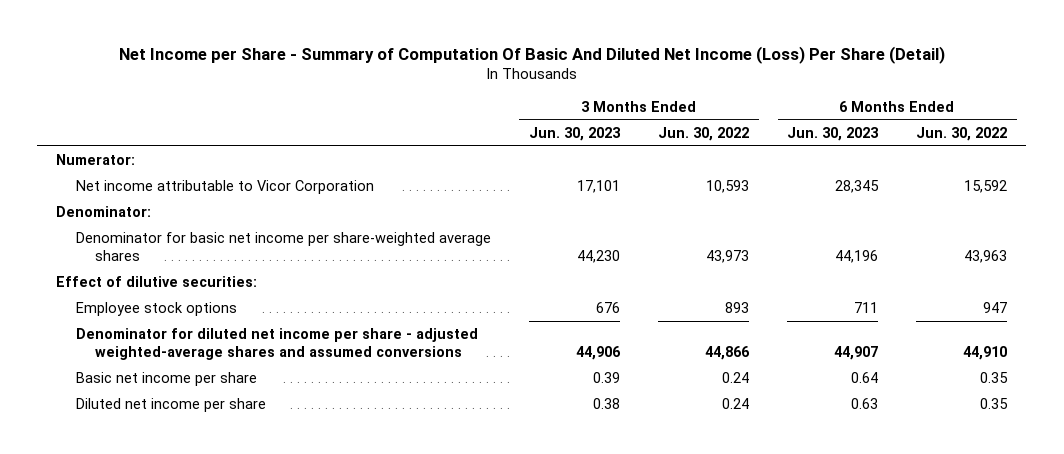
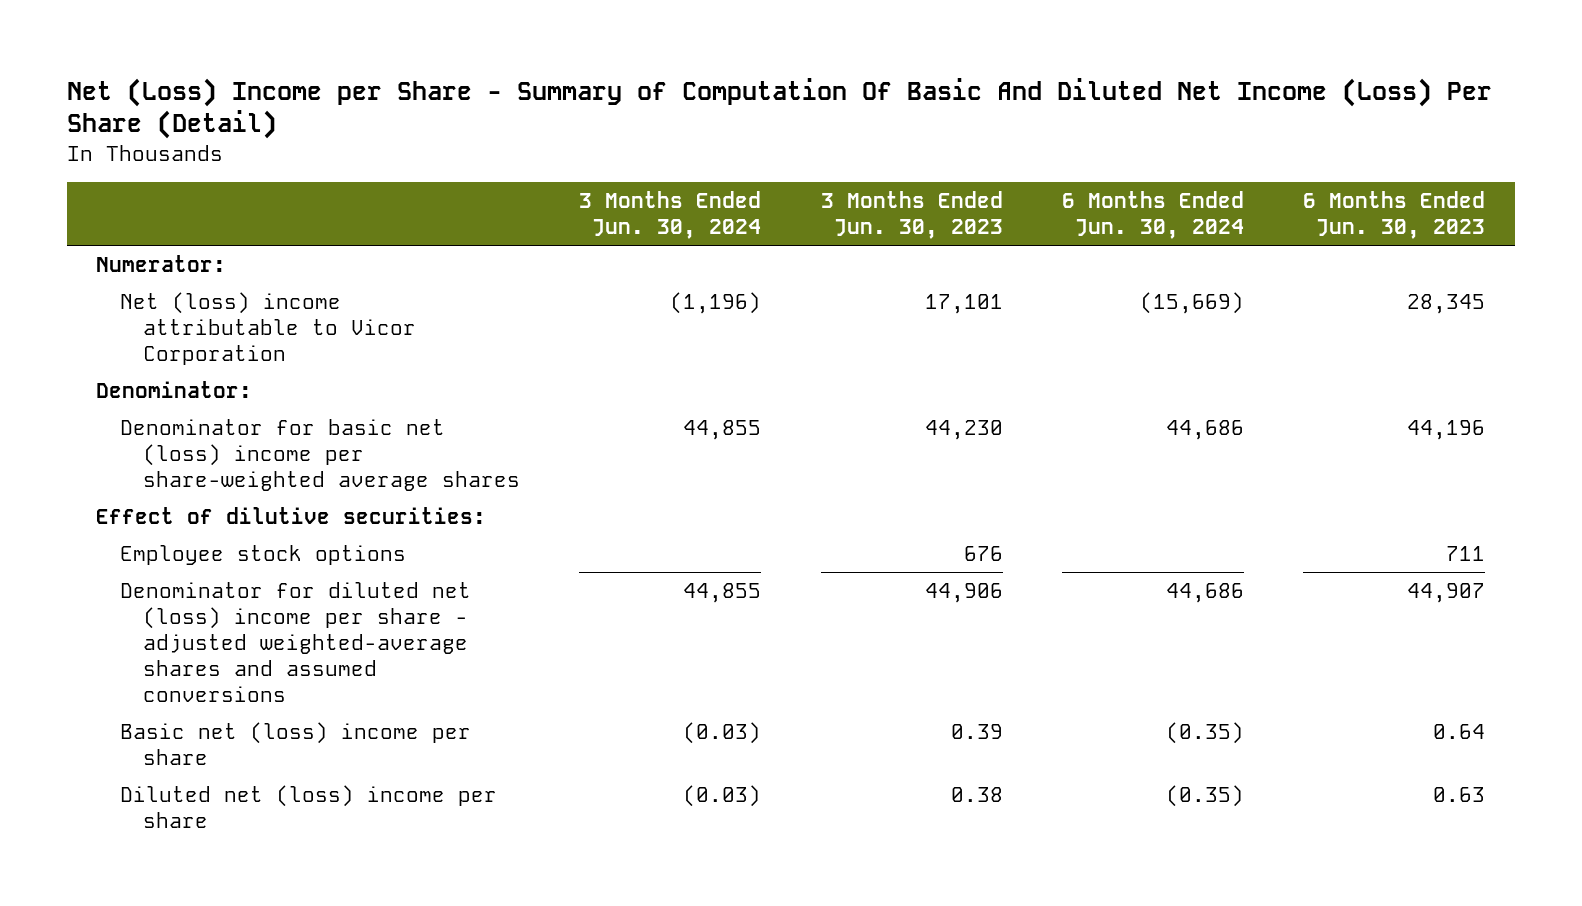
[118,45,945,64] Net Income per Share - Summary of Computation Of Basic And Diluted Net Income (Loss) Per Share (Detail) -> [66,77,1492,140] Net (Loss) Income per Share - Summary of Computation Of Basic And Diluted Net Income (Loss) Per Share (Detail)
[657,126,749,141] Jun. 30, 2022 -> none
[916,126,1008,141] Jun. 30, 2022 -> none
none -> [579,190,762,239] 3 Months Ended Jun. 30, 2024
none -> [1062,190,1245,239] 6 Months Ended Jun. 30, 2024
[75,180,374,195] Net income attributable to Vicor Corporation -> [119,291,416,365] Net (loss) income attributable to Vicor Corporation
[75,232,491,261] Denominator for basic net income per share-weighted average shares -> [119,418,520,491] Denominator for basic net (loss) income per share-weighted average shares
[75,328,478,360] Denominator for diluted net income per share - adjusted weighted-average shares and assumed conversions -> [119,581,471,702] Denominator for diluted net (loss) income per share - adjusted weighted-average shares and assumed conversions
[75,372,257,387] Basic net income per share -> [119,721,471,765] Basic net (loss) income per share
[75,398,266,413] Diluted net income per share -> [119,784,497,828] Diluted net (loss) income per share

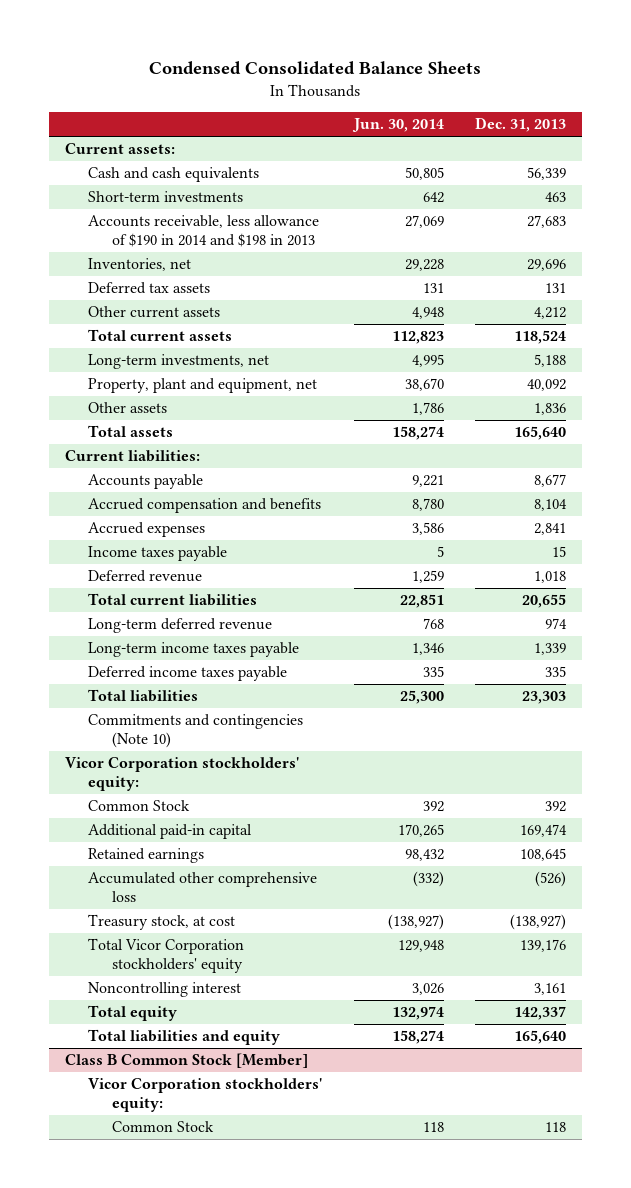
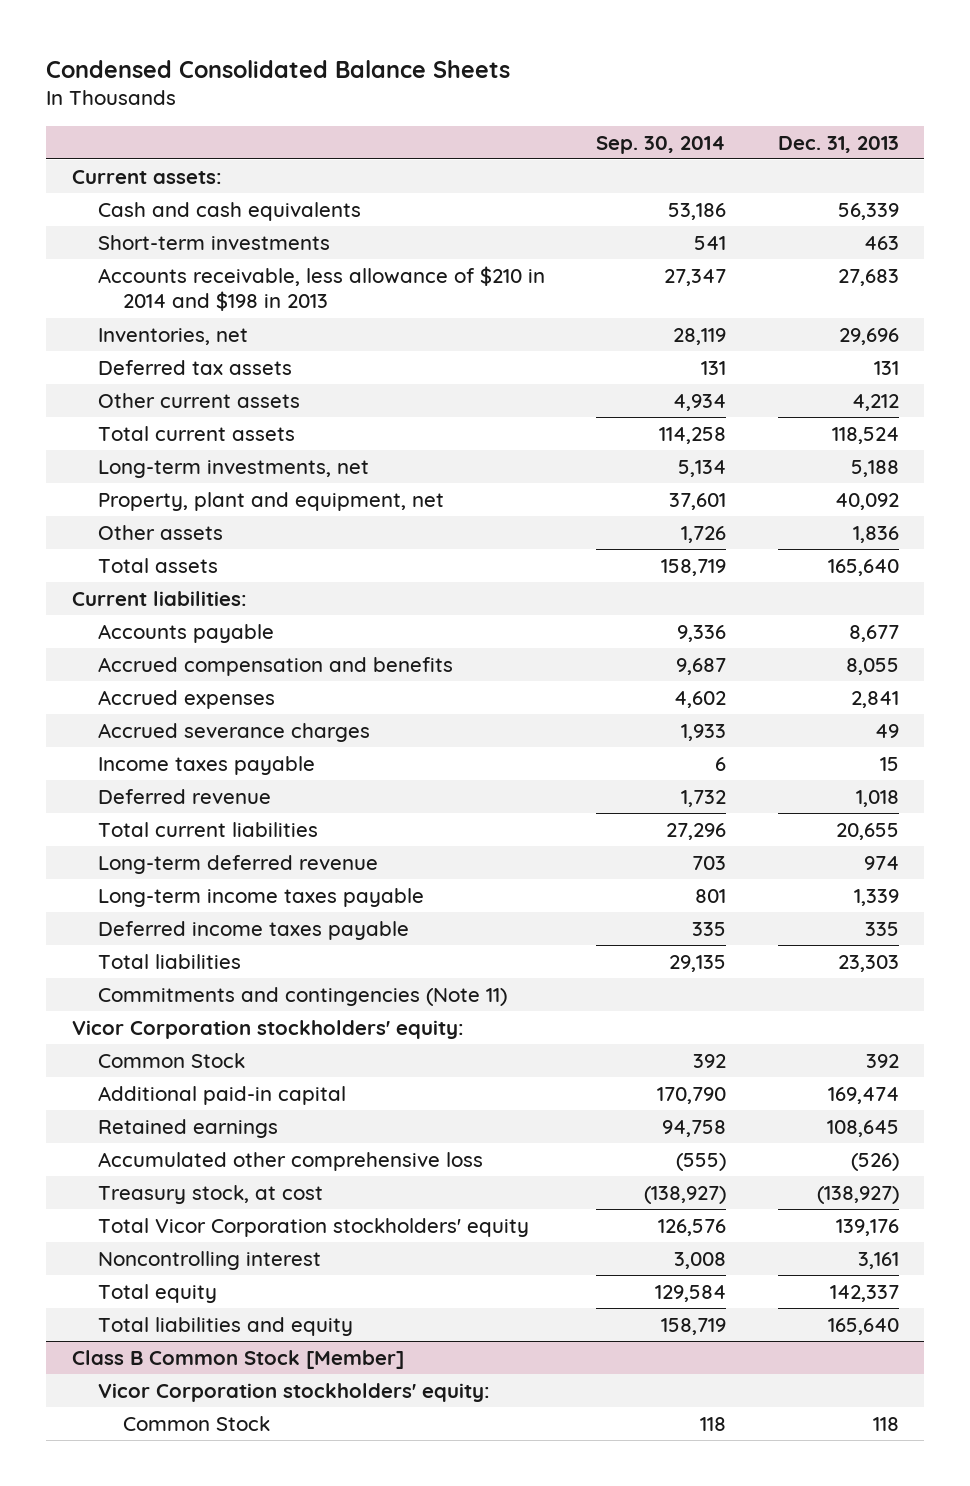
[351,118,444,133] Jun. 30, 2014 -> none
none -> [596,135,727,154] Sep. 30, 2014
[88,215,320,248] Accounts receivable, less allowance of $190 in 2014 and $198 in 2013 -> [97,265,545,312] Accounts receivable, less allowance of $210 in 2014 and $198 in 2013
[534,499,568,512] 8,104 -> [845,657,899,675] 8,055
none -> [97,722,370,742] Accrued severance charges
[88,714,304,749] Commitments and contingencies (Note 10) -> [97,986,507,1006] Commitments and contingencies (Note 11)

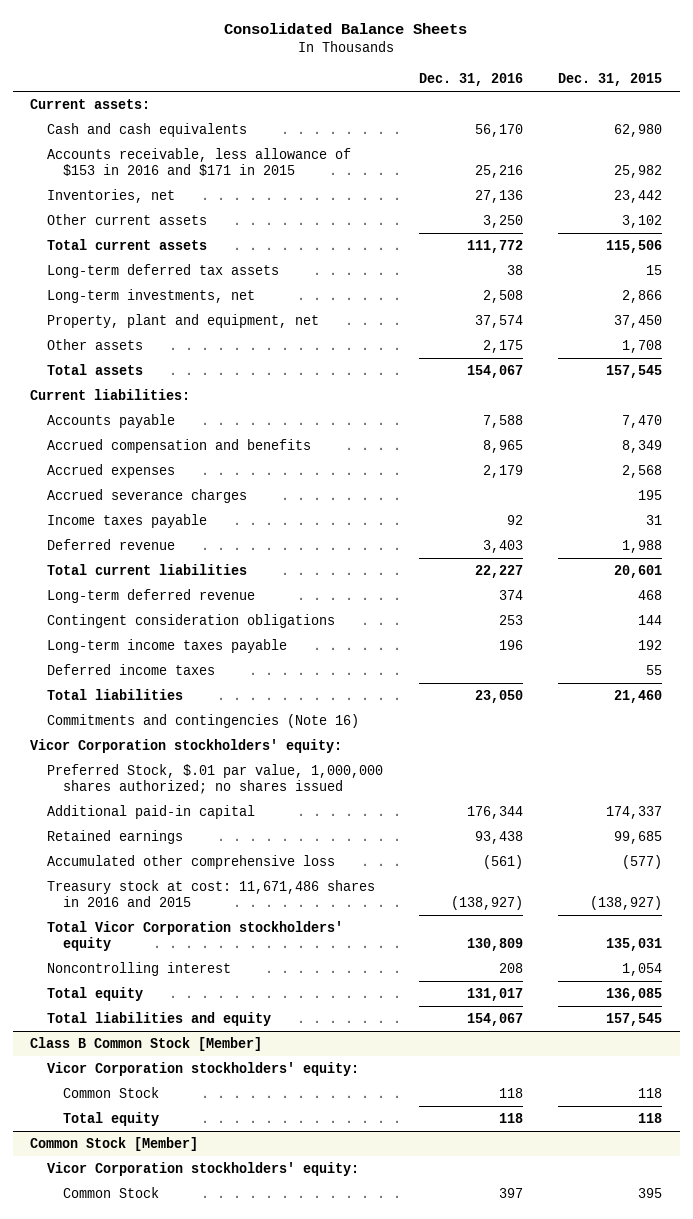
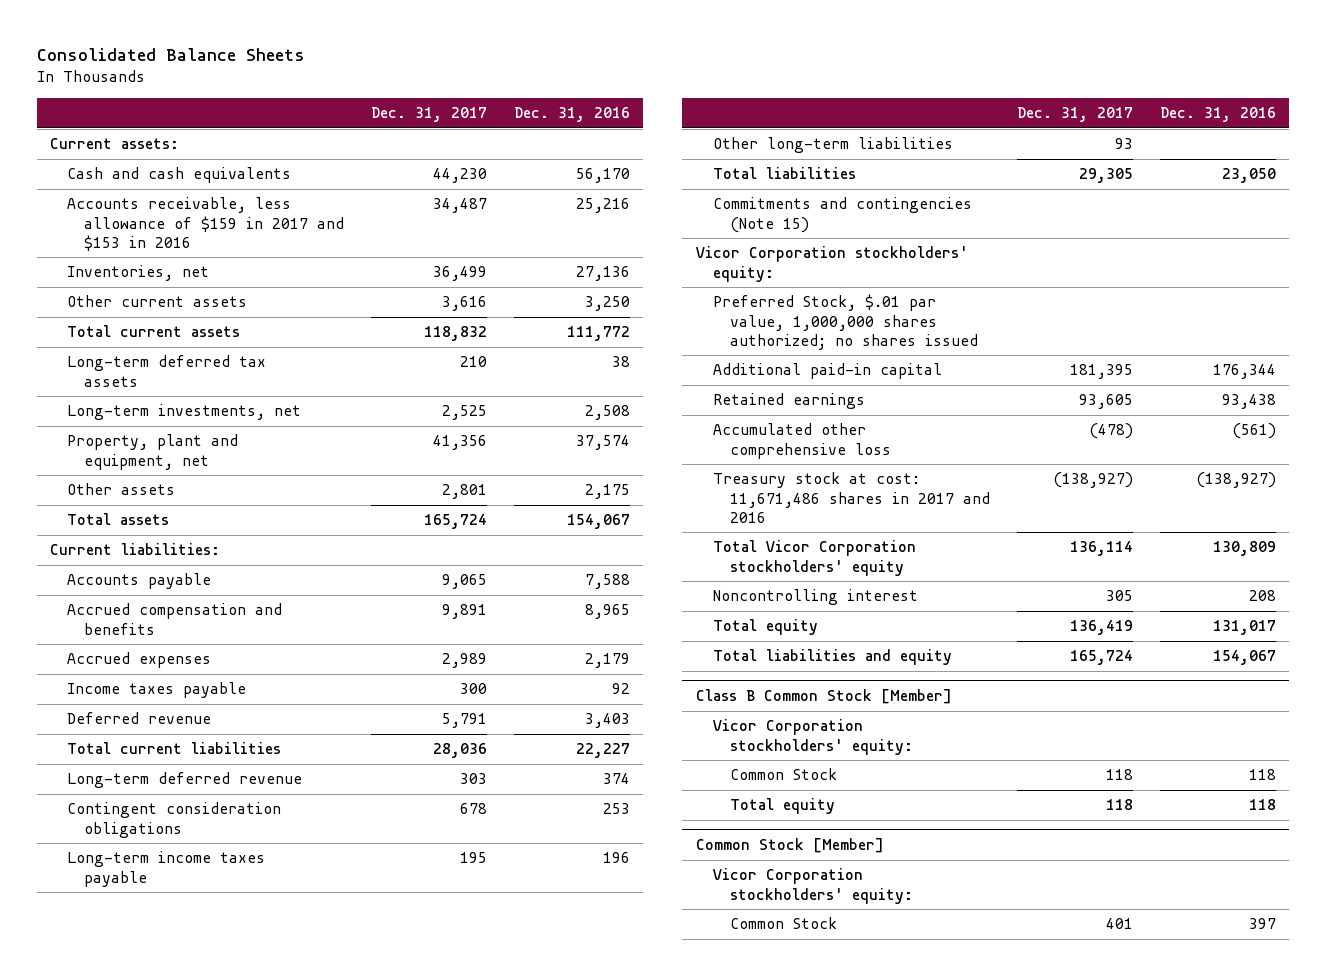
[558,73,663,87] Dec. 31, 2015 -> none
none -> [371,107,488,123] Dec. 31, 2017
[46,148,351,177] Accounts receivable, less allowance of $153 in 2016 and $171 in 2015 -> [67,197,345,251] Accounts receivable, less allowance of $159 in 2017 and $153 in 2016
[46,489,247,504] Accrued severance charges -> none
[46,664,215,676] Deferred income taxes -> none
none -> [712,137,953,154] Other long-term liabilities
[46,714,359,729] Commitments and contingencies (Note 16) -> [712,197,972,233] Commitments and contingencies (Note 15)
[46,880,375,908] Treasury stock at cost: 11,671,486 shares in 2016 and 2015 -> [712,472,990,523] Treasury stock at cost: 11,671,486 shares in 2017 and 2016

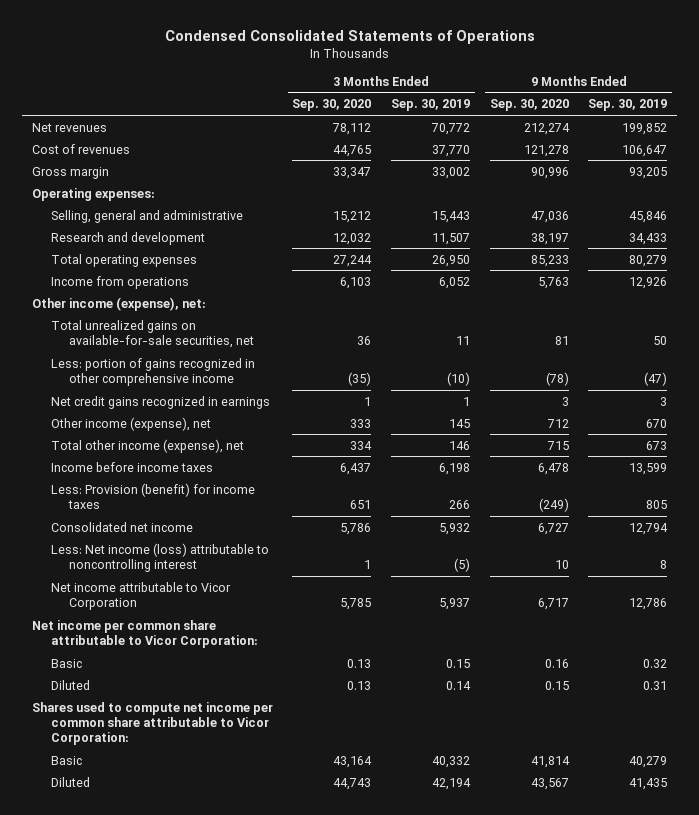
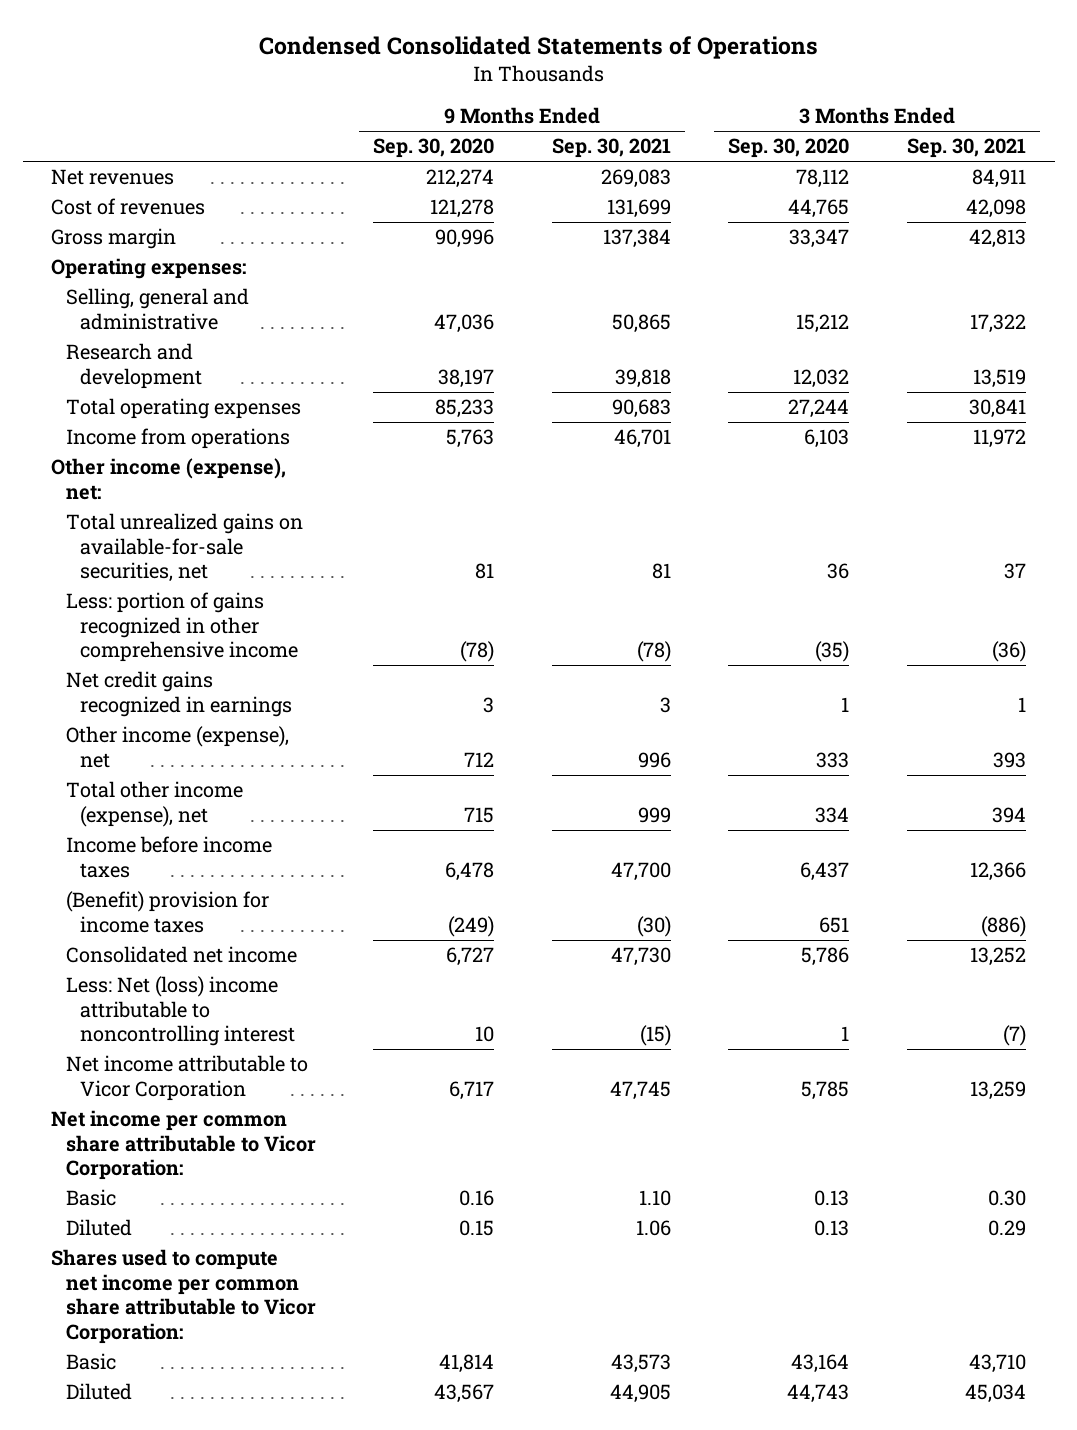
[391,99,471,112] Sep. 30, 2019 -> none
[588,99,668,112] Sep. 30, 2019 -> none
none -> [551,138,671,159] Sep. 30, 2021
none -> [907,138,1027,159] Sep. 30, 2021
[50,482,255,509] Less: Provision (benefit) for income taxes -> [65,891,269,933] (Benefit) provision for income taxes
[50,542,269,572] Less: Net income (loss) attributable to noncontrolling interest -> [65,976,296,1047] Less: Net (loss) income attributable to noncontrolling interest

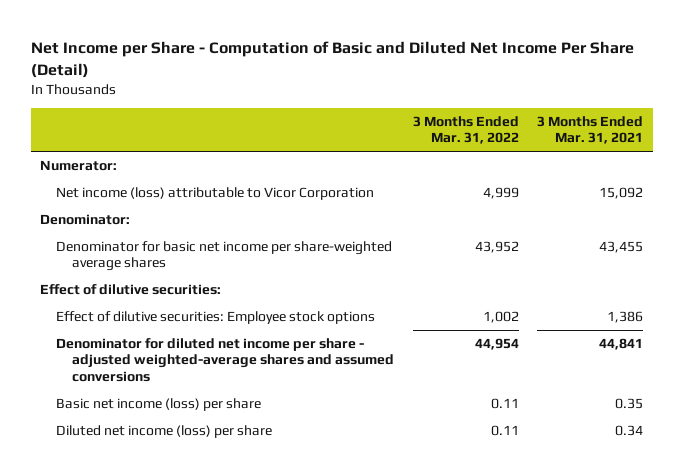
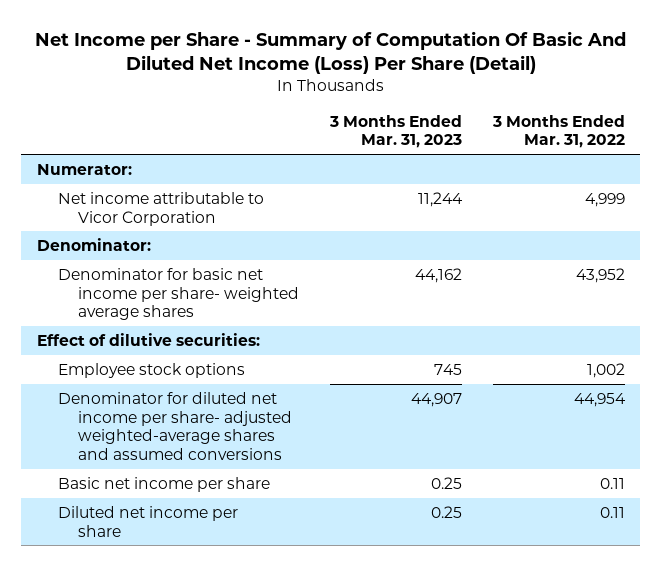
[30,40,634,78] Net Income per Share - Computation of Basic and Diluted Net Income Per Share (Detail) -> [34,30,626,75] Net Income per Share - Summary of Computation Of Basic And Diluted Net Income (Loss) Per Share (Detail)
[537,115,644,145] 3 Months Ended Mar. 31, 2021 -> none
none -> [328,114,462,149] 3 Months Ended Mar. 31, 2023
[56,187,375,201] Net income (loss) attributable to Vicor Corporation -> [57,191,264,226] Net income attributable to Vicor Corporation
[56,241,393,272] Denominator for basic net income per share-weighted average shares -> [57,267,300,321] Denominator for basic net income per share- weighted average shares
[56,311,376,325] Effect of dilutive securities: Employee stock options -> [57,362,245,378] Employee stock options
[56,338,395,382] Denominator for diluted net income per share - adjusted weighted-average shares and assumed conversions -> [57,391,293,460] Denominator for diluted net income per share- adjusted weighted-average shares and assumed conversions
[56,398,262,412] Basic net income (loss) per share -> [57,476,270,492] Basic net income per share
[56,425,273,439] Diluted net income (loss) per share -> [57,505,238,537] Diluted net income per share

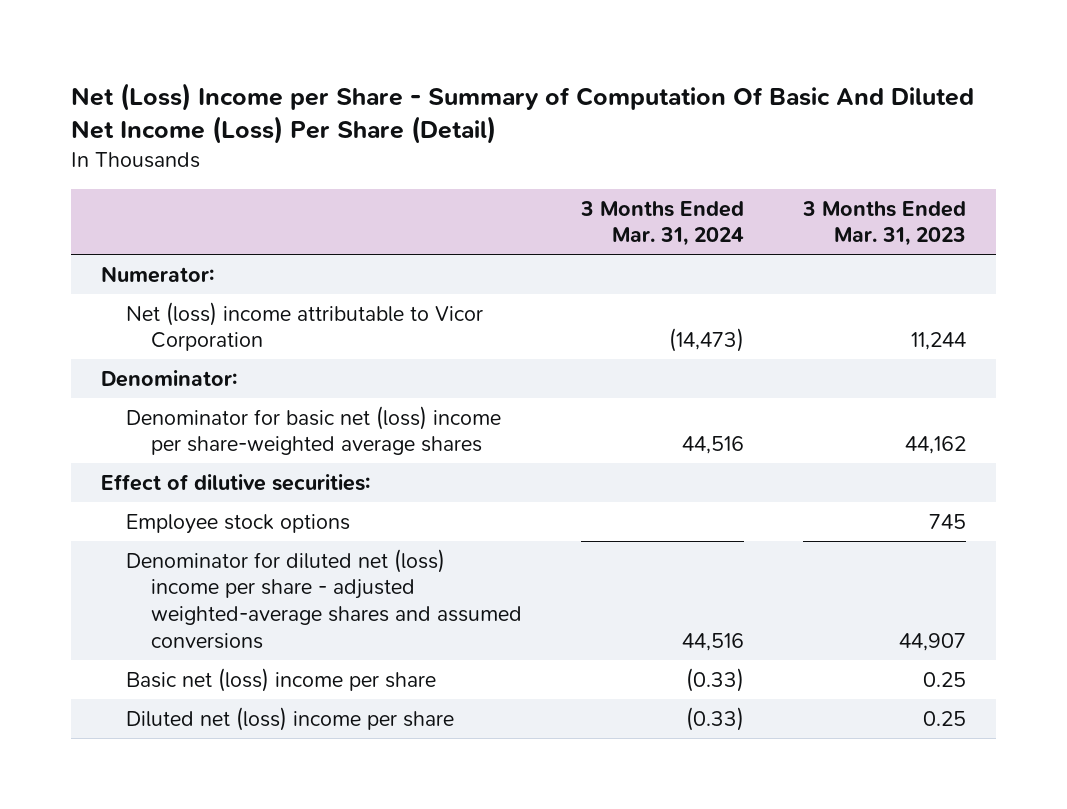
[34,30,626,75] Net Income per Share - Summary of Computation Of Basic And Diluted Net Income (Loss) Per Share (Detail) -> [71,82,975,145] Net (Loss) Income per Share - Summary of Computation Of Basic And Diluted Net Income (Loss) Per Share (Detail)
[491,114,625,149] 3 Months Ended Mar. 31, 2022 -> none
none -> [579,200,744,247] 3 Months Ended Mar. 31, 2024
[57,191,264,226] Net income attributable to Vicor Corporation -> [125,301,483,352] Net (loss) income attributable to Vicor Corporation
[57,267,300,321] Denominator for basic net income per share- weighted average shares -> [125,405,501,456] Denominator for basic net (loss) income per share-weighted average shares
[57,391,293,460] Denominator for diluted net income per share- adjusted weighted-average shares and assumed conversions -> [125,548,522,649] Denominator for diluted net (loss) income per share - adjusted weighted-average shares and assumed conversions
[57,476,270,492] Basic net income per share -> [125,667,436,692] Basic net (loss) income per share
[57,505,238,537] Diluted net income per share -> [125,706,454,731] Diluted net (loss) income per share

